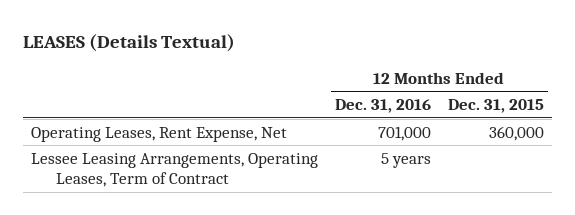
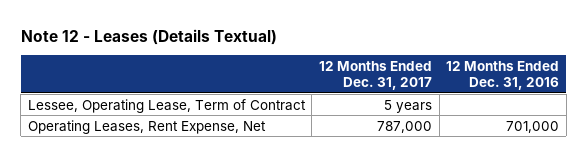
[22,34,235,53] LEASES (Details Textual) -> [20,28,277,45] Note 12 - Leases (Details Textual)
[447,99,544,114] Dec. 31, 2015 -> none
none -> [319,61,433,91] 12 Months Ended Dec. 31, 2017
none -> [27,98,306,113] Lessee, Operating Lease, Term of Contract
[31,152,319,188] Lessee Leasing Arrangements, Operating Leases, Term of Contract -> none

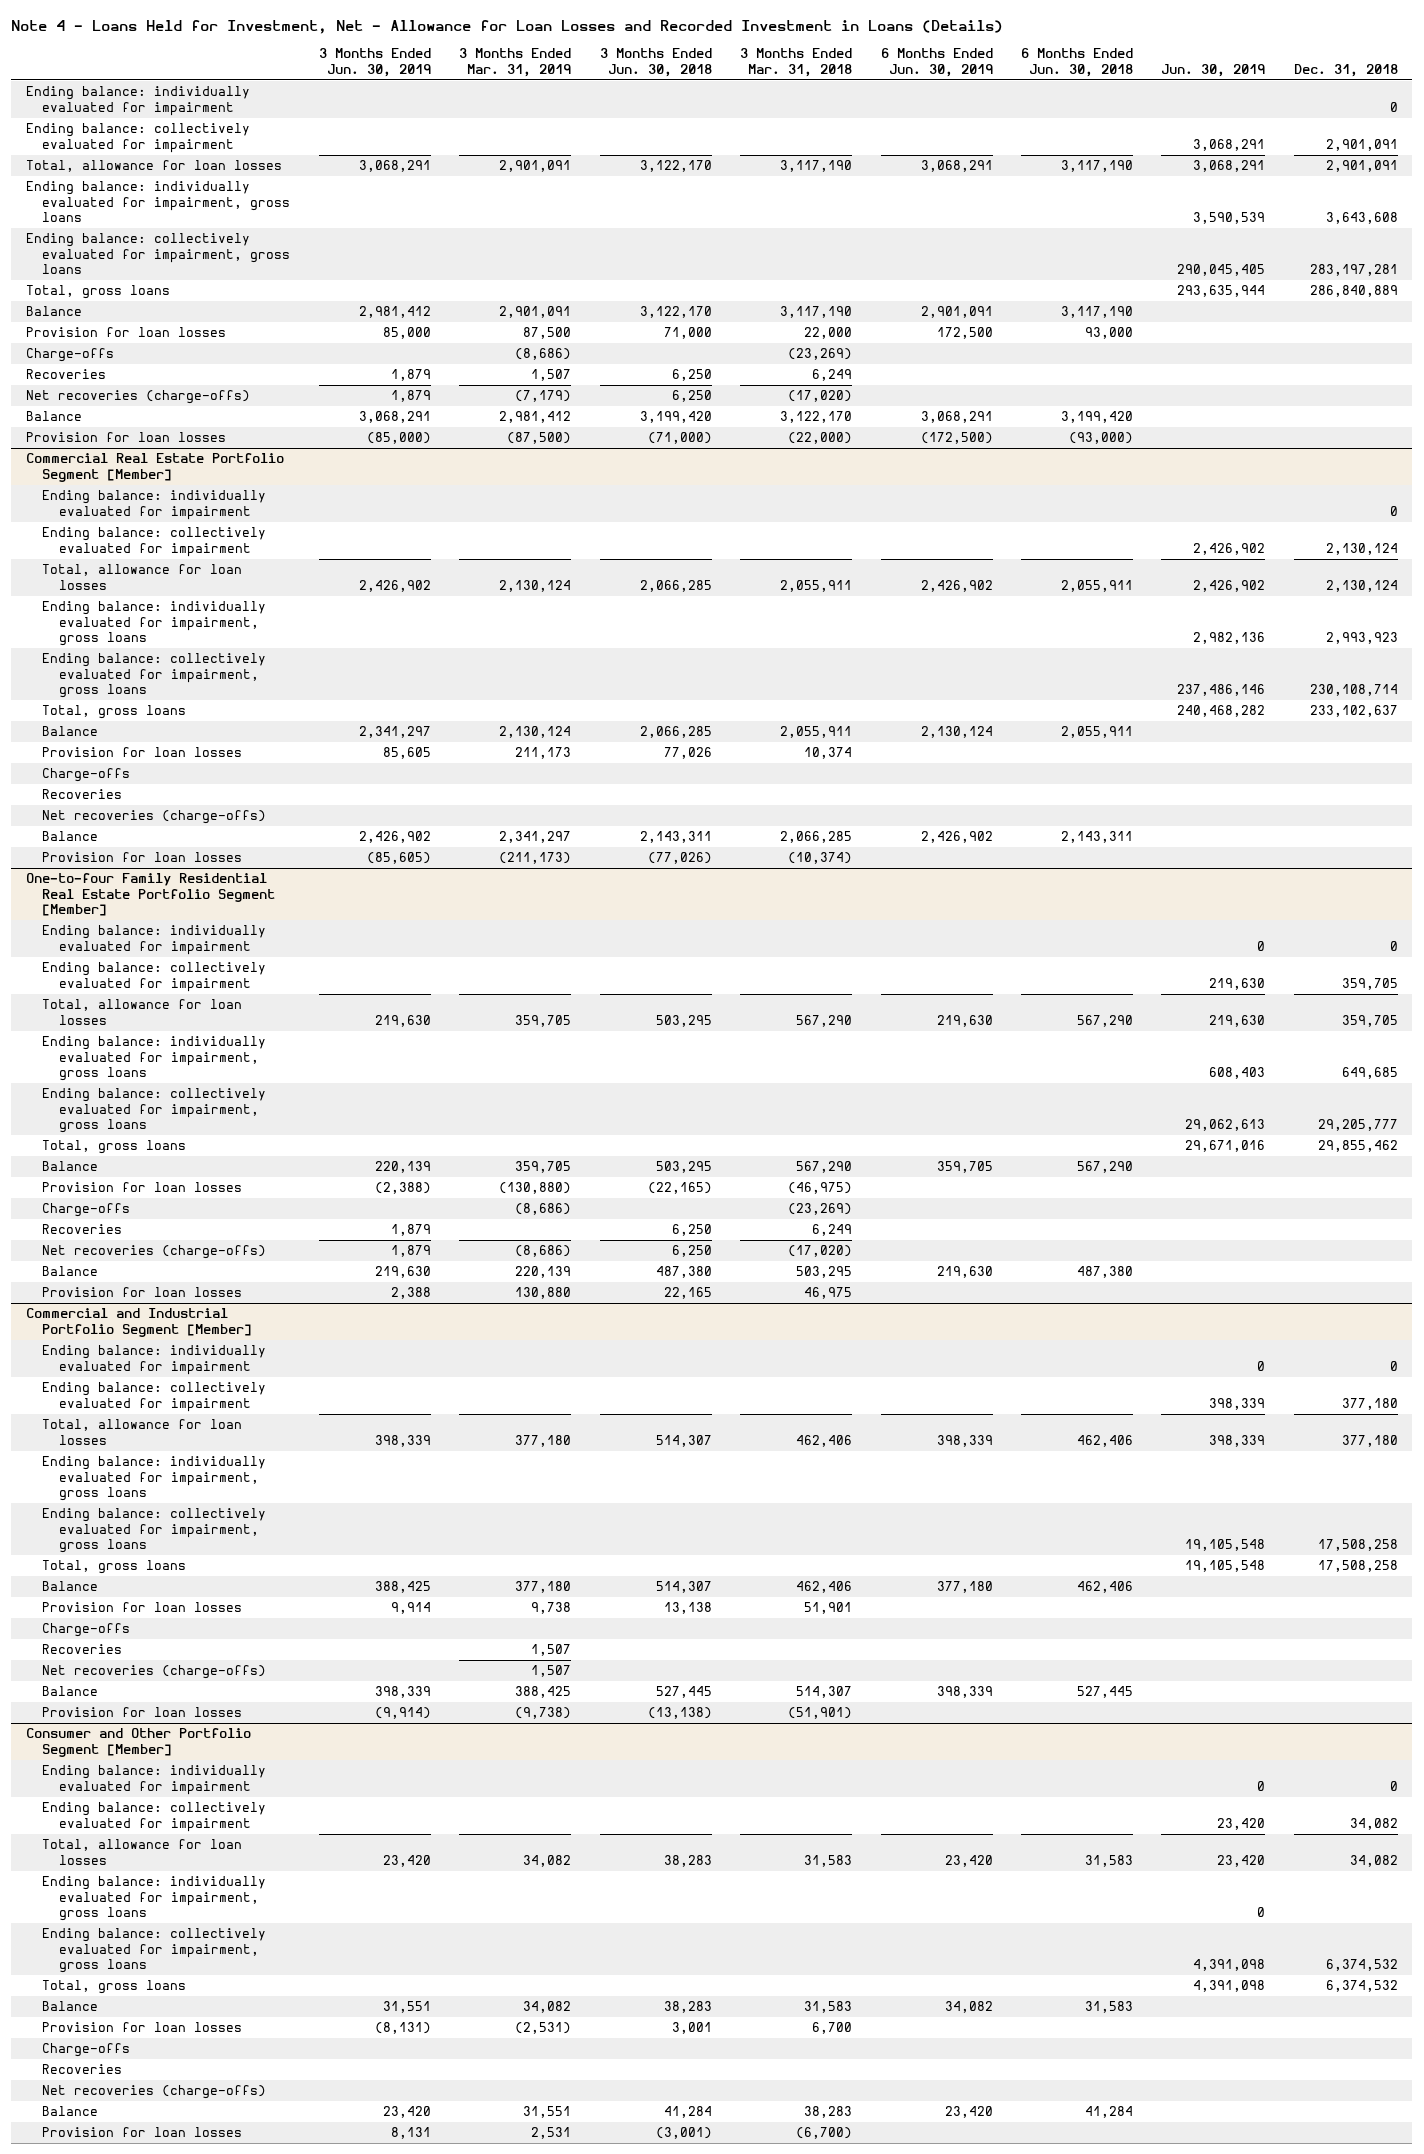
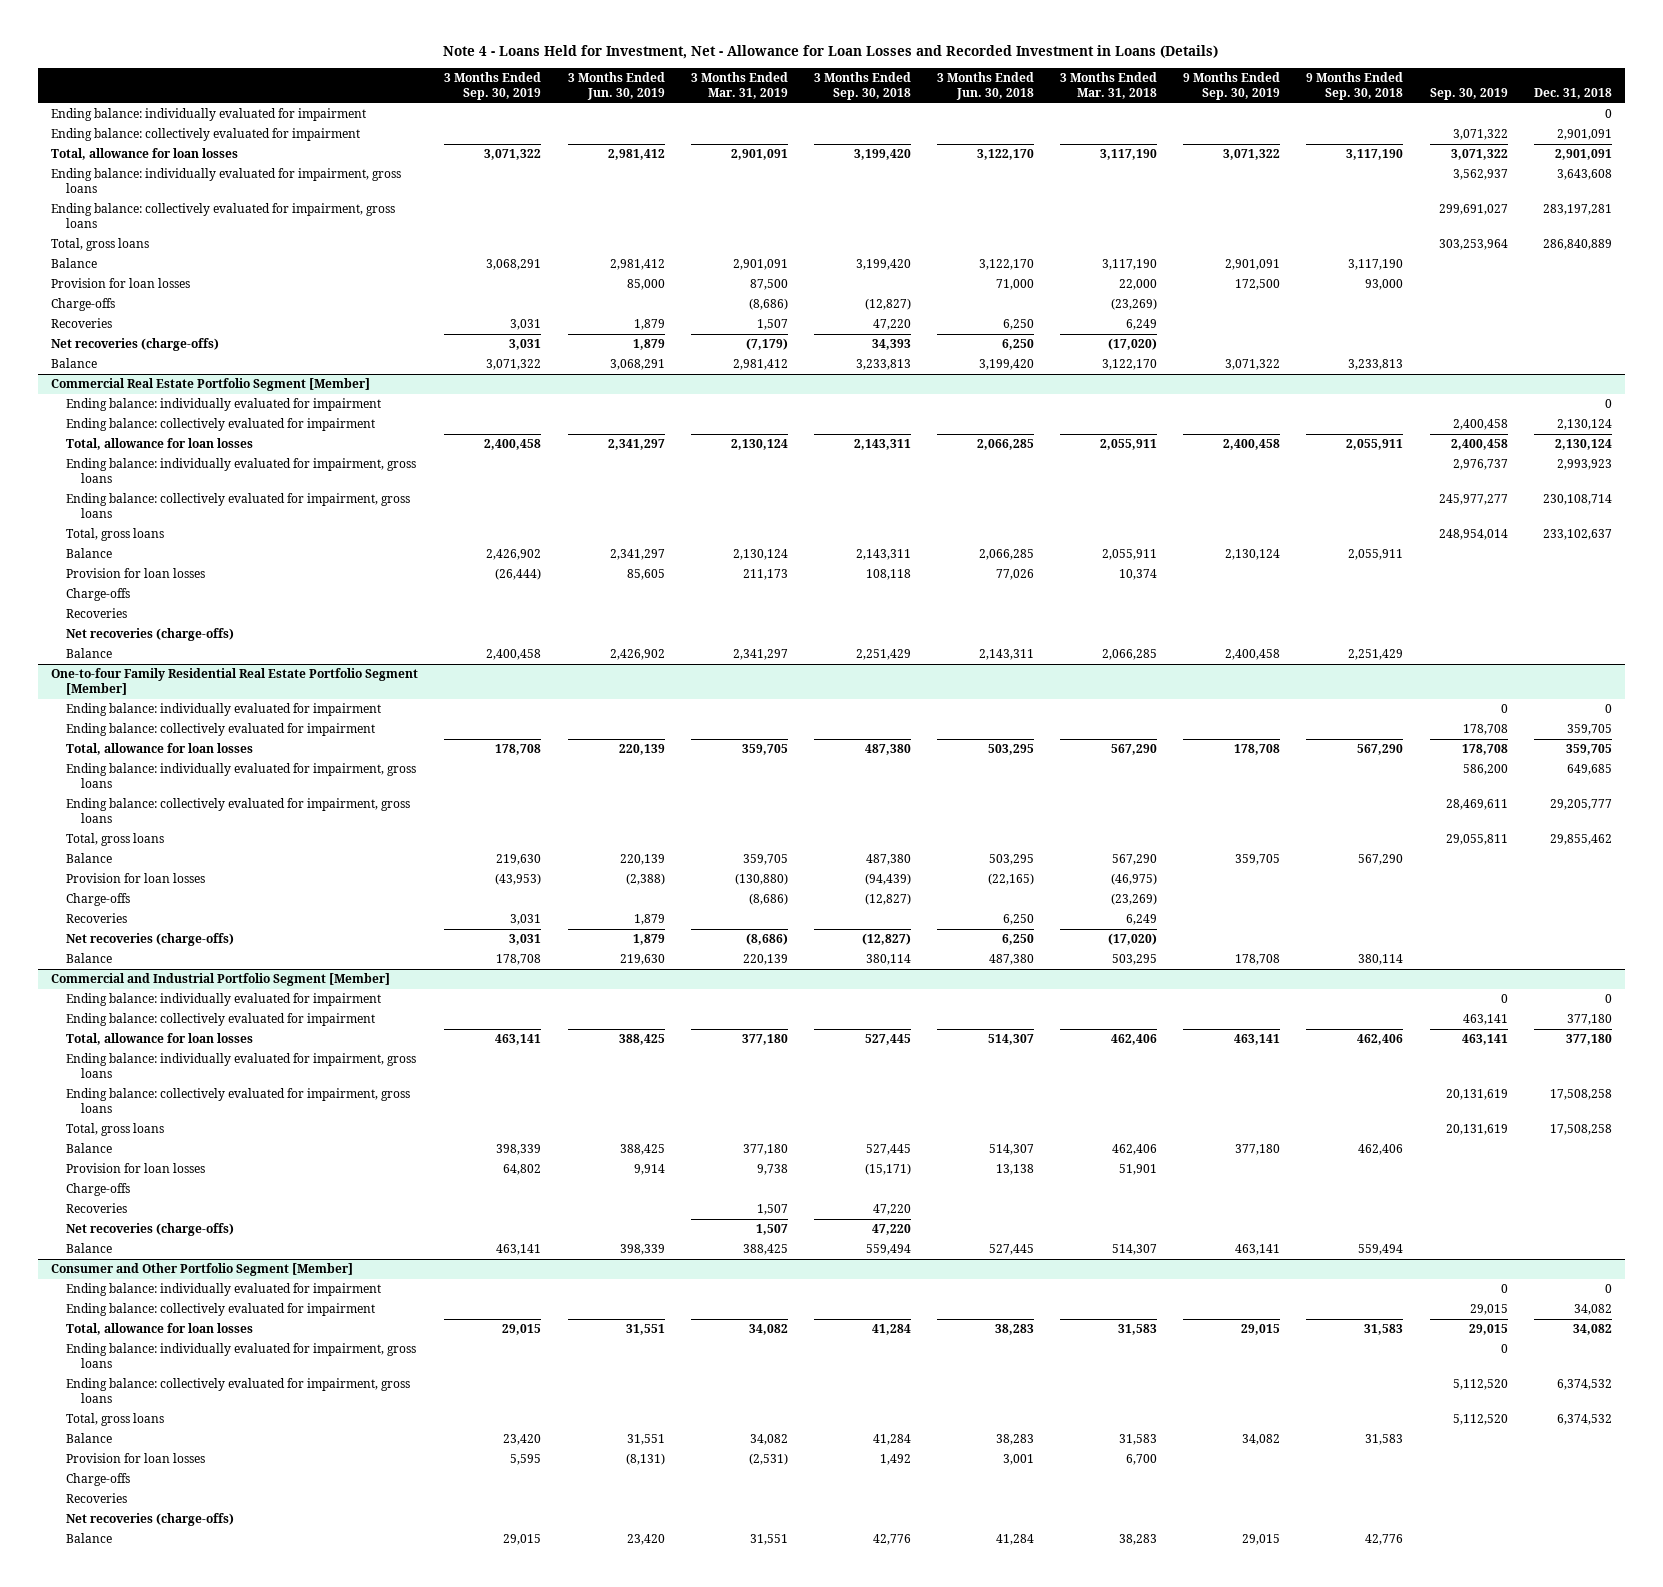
[880,48,993,77] 6 Months Ended Jun. 30, 2019 -> none
[1021,48,1134,77] 6 Months Ended Jun. 30, 2018 -> none
[1161,63,1266,77] Jun. 30, 2019 -> none
none -> [444,72,542,101] 3 Months Ended Sep. 30, 2019
none -> [813,72,911,101] 3 Months Ended Sep. 30, 2018
none -> [1183,72,1281,101] 9 Months Ended Sep. 30, 2019
none -> [1306,72,1404,101] 9 Months Ended Sep. 30, 2018
none -> [1429,88,1508,101] Sep. 30, 2019
[358,160,431,173] 3,068,291 -> [607,149,665,161] 2,981,412
[25,432,226,443] Provision for loan losses -> none
[358,579,431,592] 2,426,902 -> [607,439,665,451] 2,341,297
[42,852,243,863] Provision for loan losses -> none
[374,1014,431,1027] 219,630 -> [618,744,665,756] 220,139
[42,1287,243,1298] Provision for loan losses -> none
[374,1434,431,1447] 398,339 -> [618,1034,665,1046] 388,425
[42,1707,243,1718] Provision for loan losses -> none
[382,1854,431,1867] 23,420 -> [625,1324,665,1336] 31,551
[42,2127,243,2138] Provision for loan losses -> none

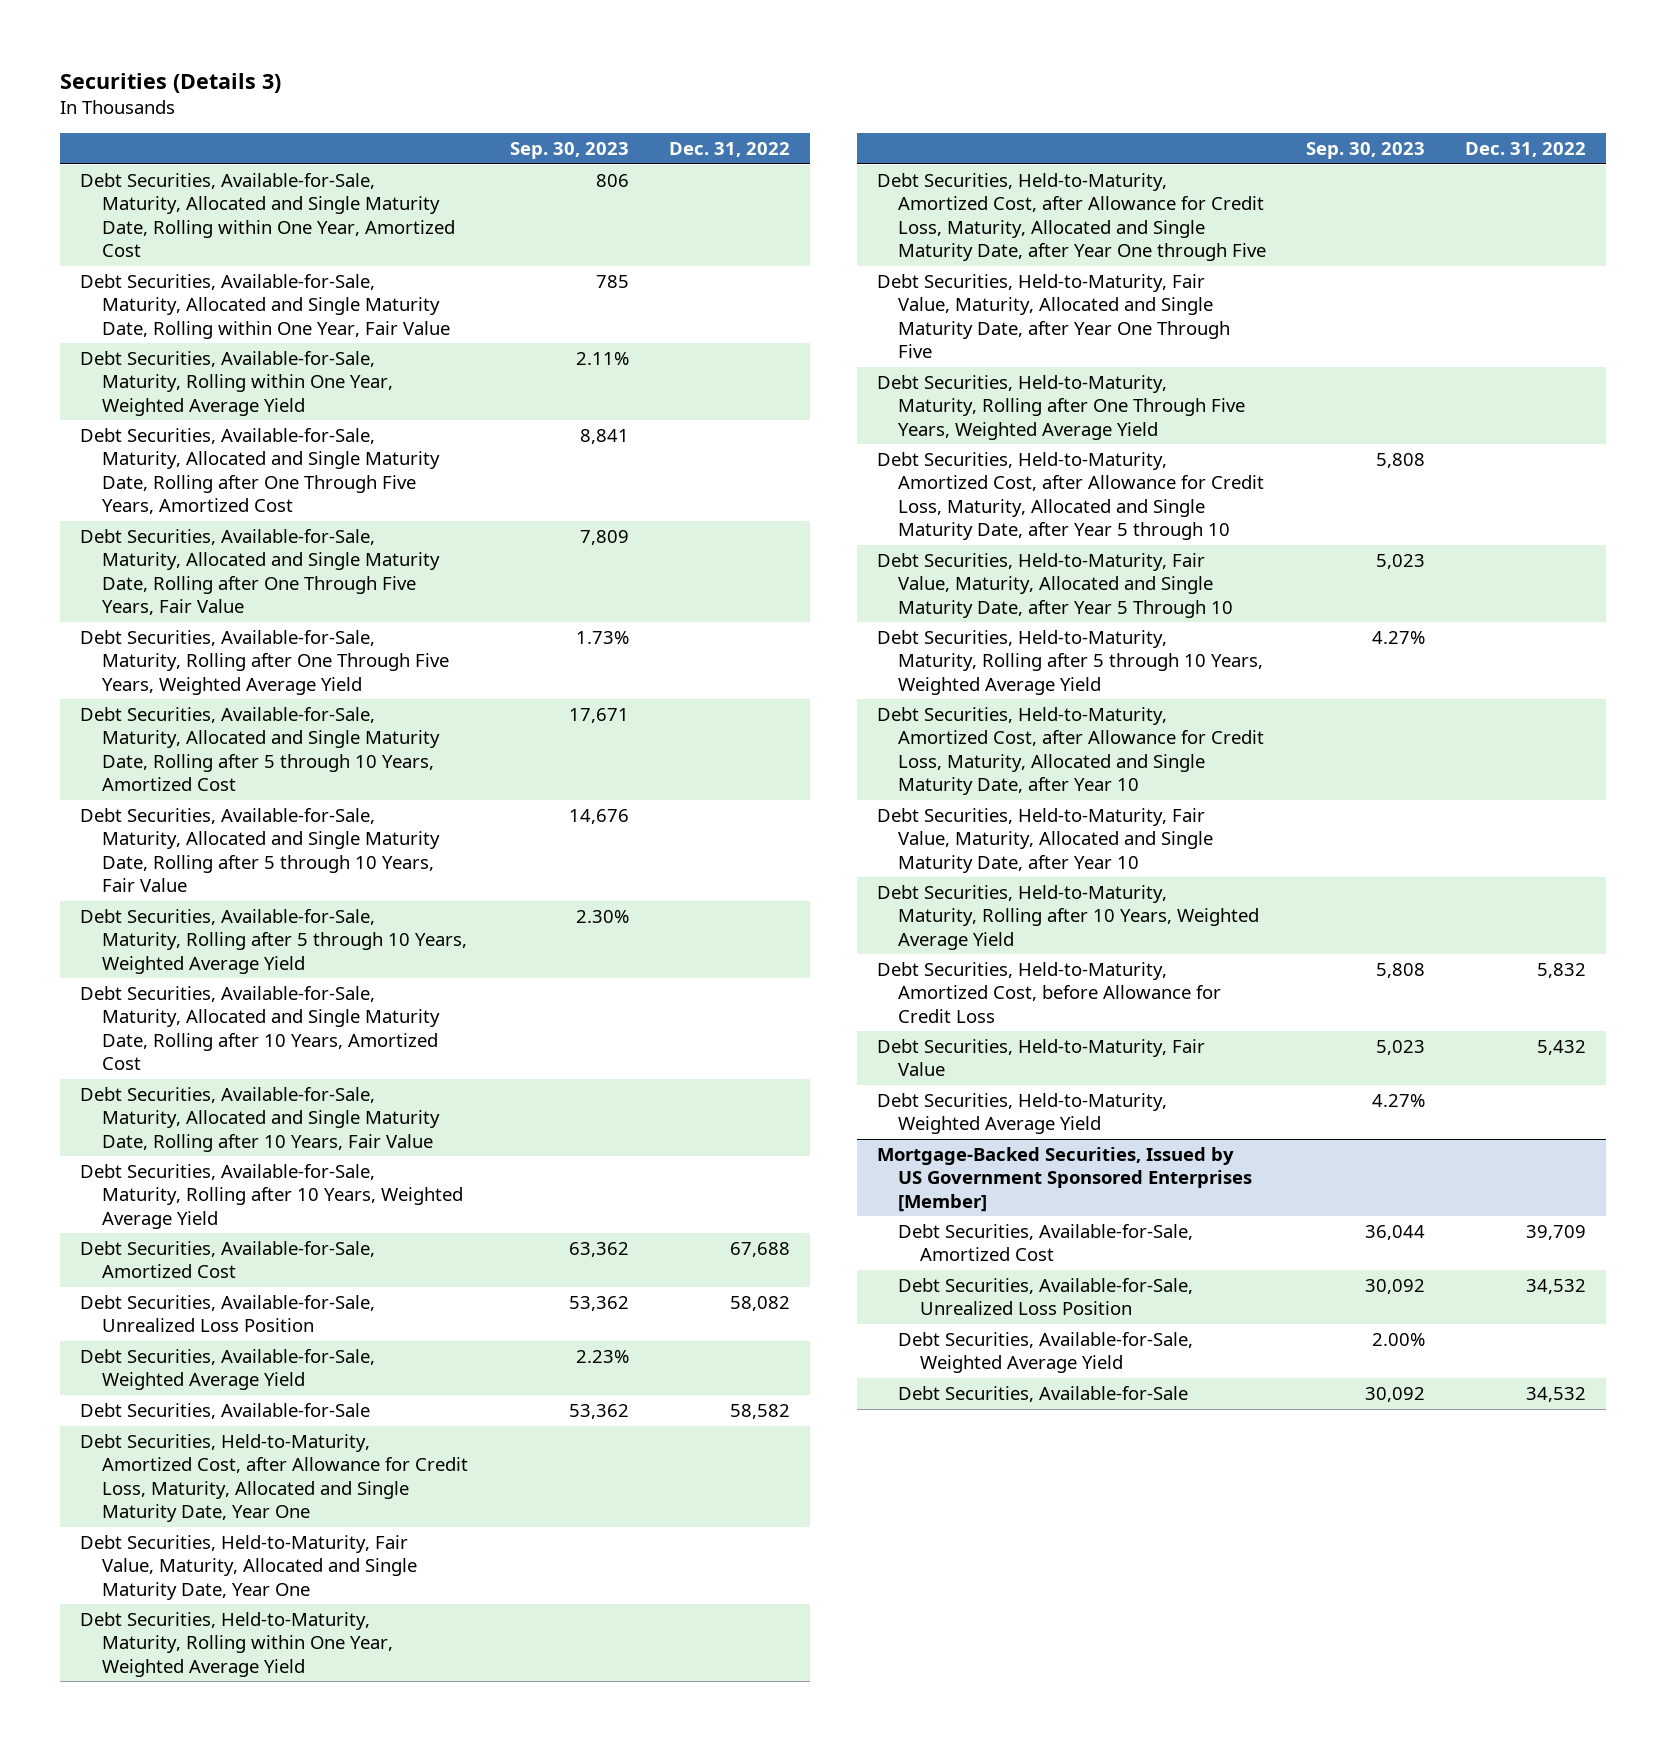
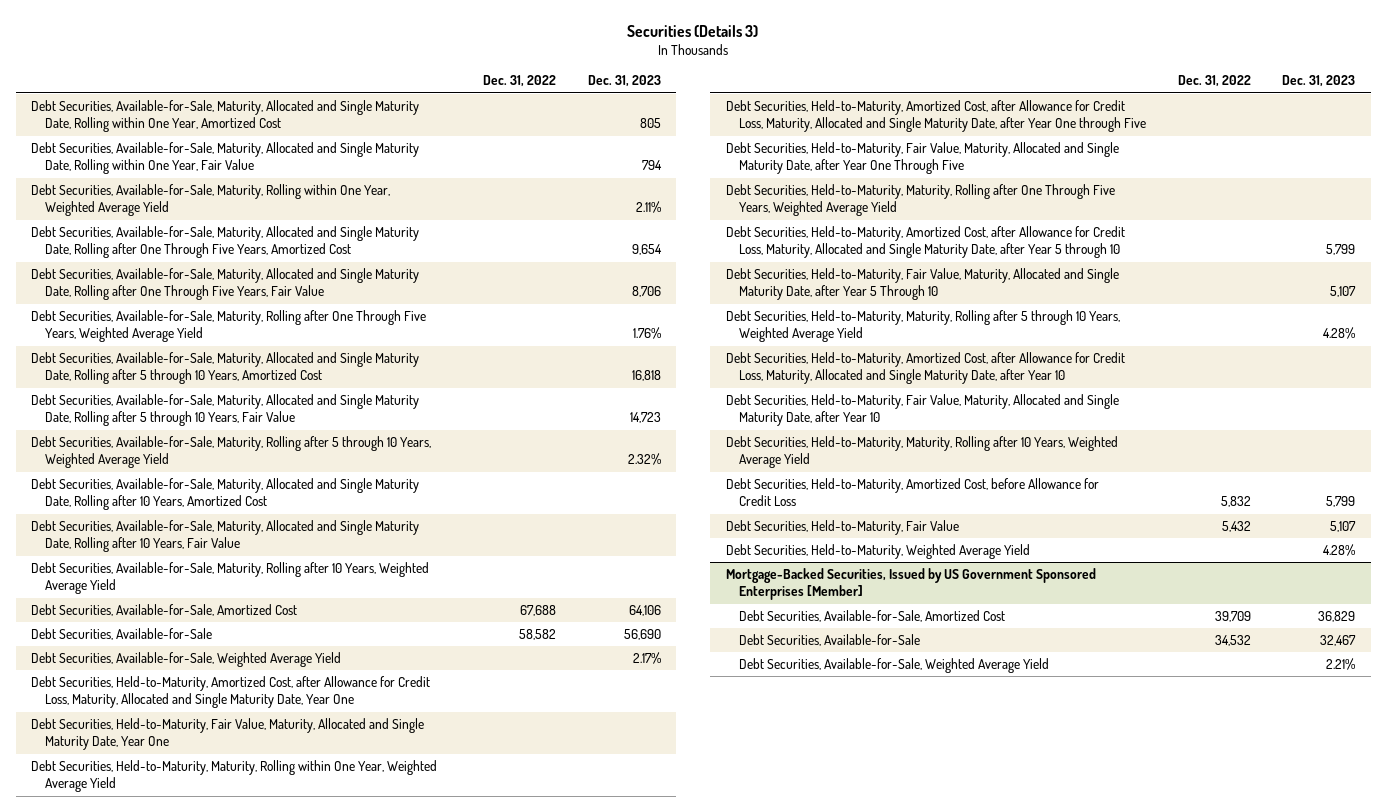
[509,142,629,160] Sep. 30, 2023 -> none
none -> [587,75,661,88] Dec. 31, 2023
[80,1295,376,1333] Debt Securities, Available-for-Sale, Unrealized Loss Position -> none
[80,1349,376,1391] Debt Securities, Available-for-Sale, Weighted Average Yield -> [31,652,342,668] Debt Securities, Available-for-Sale, Weighted Average Yield
[898,1278,1194,1316] Debt Securities, Available-for-Sale, Unrealized Loss Position -> none
[898,1332,1194,1374] Debt Securities, Available-for-Sale, Weighted Average Yield -> [739,658,1050,674] Debt Securities, Available-for-Sale, Weighted Average Yield

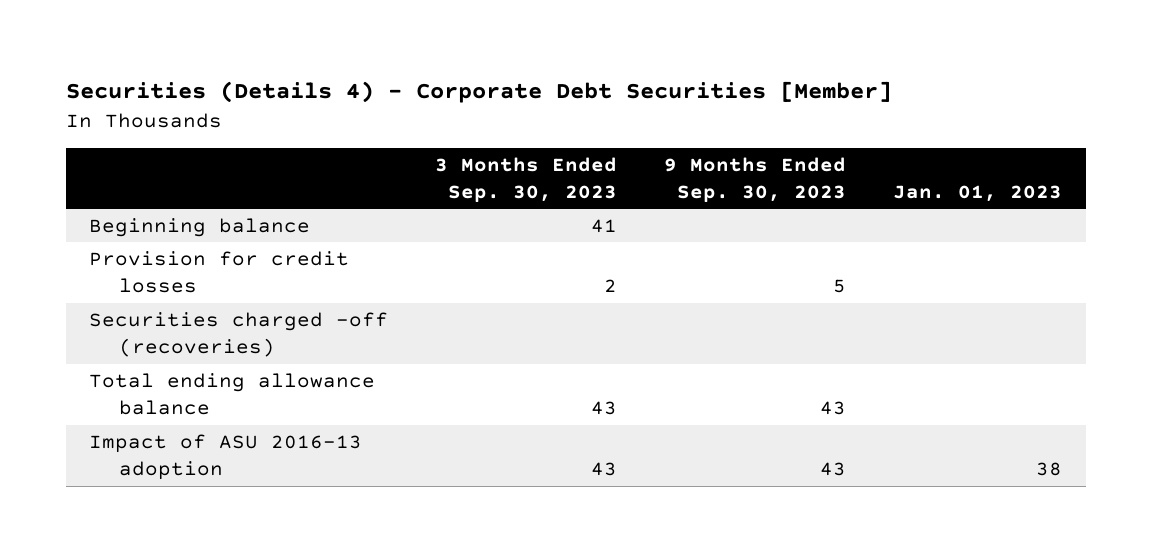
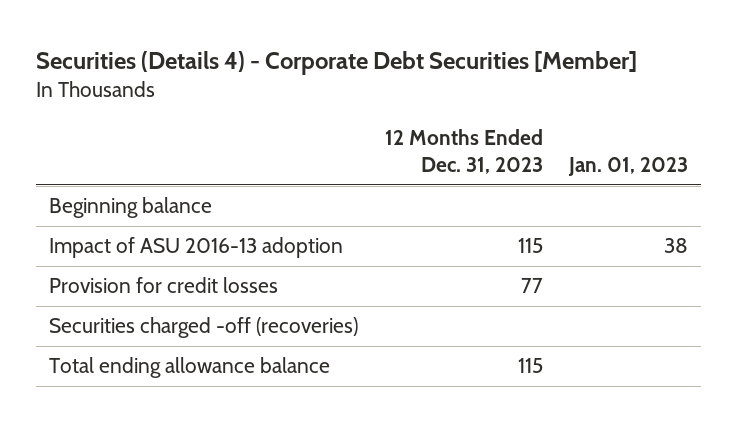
[435,156,618,202] 3 Months Ended Sep. 30, 2023 -> none
[664,156,847,202] 9 Months Ended Sep. 30, 2023 -> none
none -> [384,129,543,175] 12 Months Ended Dec. 31, 2023
[89,433,363,480] Impact of ASU 2016-13 adoption -> [49,237,344,259] Impact of ASU 2016-13 adoption

